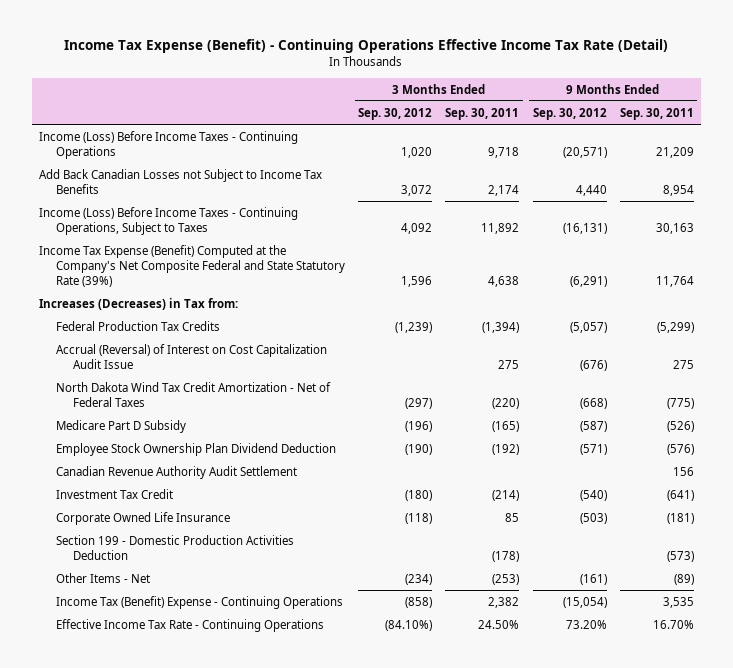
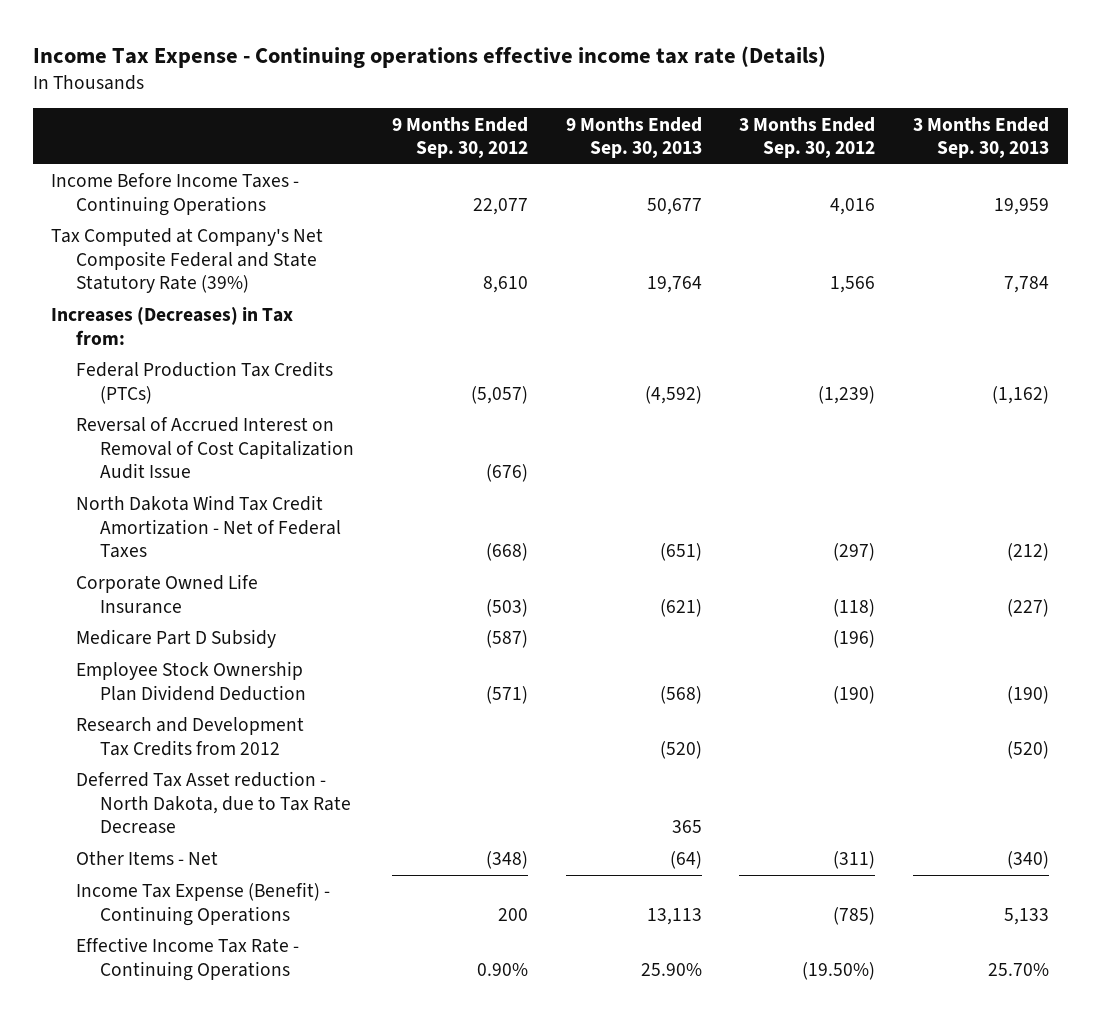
[64,39,669,54] Income Tax Expense (Benefit) - Continuing Operations Effective Income Tax Rate (Detail) -> [32,45,826,68] Income Tax Expense - Continuing operations effective income tax rate (Details)
[445,107,520,120] Sep. 30, 2011 -> none
[620,107,695,120] Sep. 30, 2011 -> none
none -> [565,116,702,159] 9 Months Ended Sep. 30, 2013
none -> [913,116,1050,159] 3 Months Ended Sep. 30, 2013
[38,168,322,194] Add Back Canadian Losses not Subject to Income Tax Benefits -> none
[38,206,298,235] Income (Loss) Before Income Taxes - Continuing Operations, Subject to Taxes -> none
[38,130,298,159] Income (Loss) Before Income Taxes - Continuing Operations -> [51,173,300,216] Income Before Income Taxes - Continuing Operations
[401,146,433,158] 1,020 -> [830,197,876,215] 4,016
[562,146,607,158] (20,571) -> [473,197,529,215] 22,077
[38,244,345,287] Income Tax Expense (Benefit) Computed at the Company's Net Composite Federal and State Statutory Rate (39%) -> [51,228,324,294] Tax Computed at Company's Net Composite Federal and State Statutory Rate (39%)
[401,275,433,287] 1,596 -> [830,276,876,294] 1,566
[569,275,607,287] (6,291) -> [483,276,529,294] 8,610
[55,320,220,331] Federal Production Tax Credits -> [75,361,333,404] Federal Production Tax Credits (PTCs)
[55,343,327,369] Accrual (Reversal) of Interest on Cost Capitalization Audit Issue -> [75,417,355,480] Reversal of Accrued Interest on Removal of Cost Capitalization Audit Issue
[55,511,230,525] Corporate Owned Life Insurance -> [75,574,258,614] Corporate Owned Life Insurance
[55,465,297,479] Canadian Revenue Authority Audit Settlement -> none
[55,488,173,499] Investment Tax Credit -> none
[55,534,294,560] Section 199 - Domestic Production Activities Deduction -> none
none -> [75,717,304,756] Research and Development Tax Credits from 2012
none -> [75,771,352,835] Deferred Tax Asset reduction - North Dakota, due to Tax Rate Decrease
[405,573,433,585] (234) -> [833,851,876,870] (311)
[579,573,607,585] (161) -> [486,851,529,870] (348)
[55,595,343,609] Income Tax (Benefit) Expense - Continuing Operations -> [75,882,330,926] Income Tax Expense (Benefit) - Continuing Operations
[405,596,433,608] (858) -> [833,906,876,925] (785)
[562,596,607,608] (15,054) -> [498,907,529,921] 200
[385,619,433,631] (84.10%) -> [802,961,876,980] (19.50%)
[565,619,607,629] 73.20% -> [477,962,529,976] 0.90%

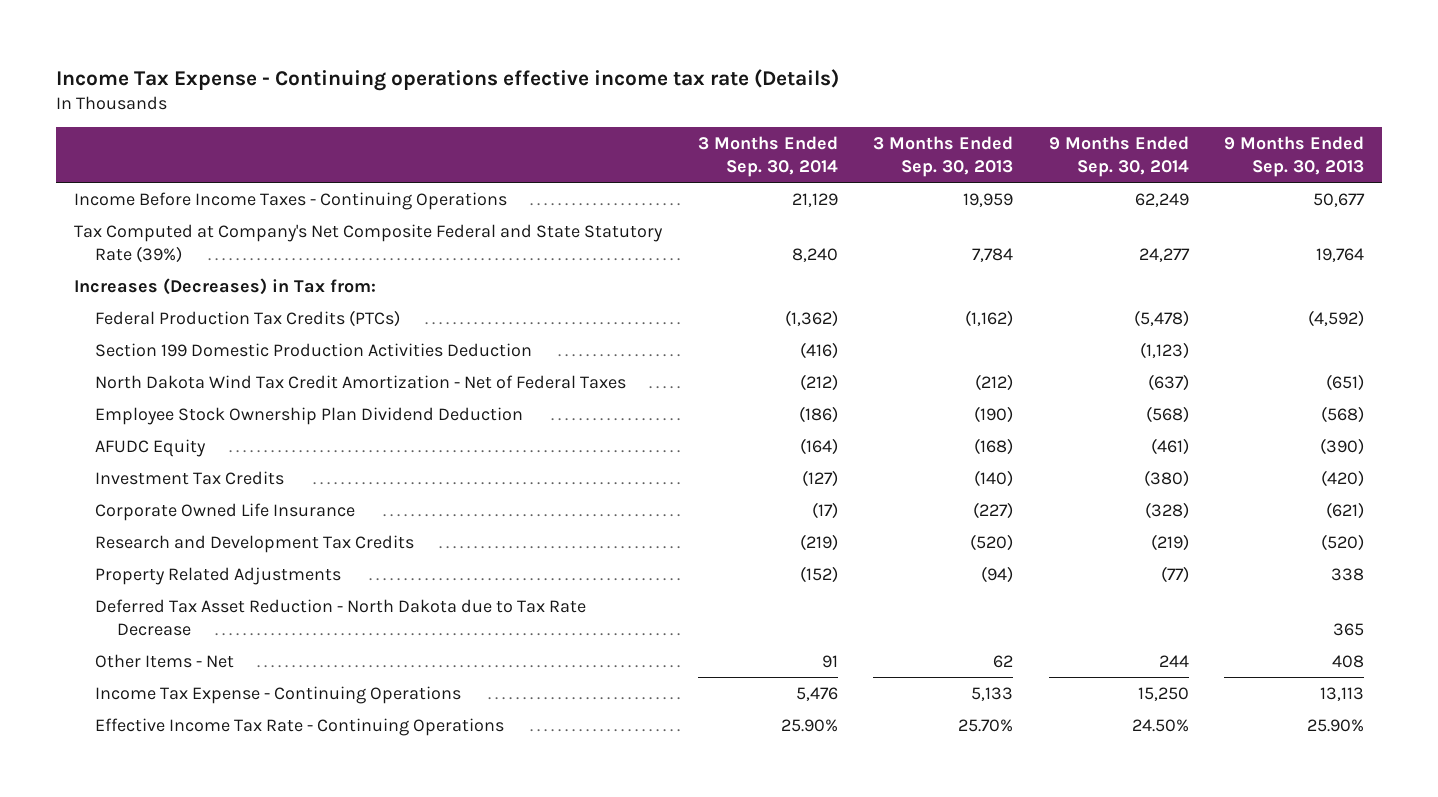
[392,116,529,159] 9 Months Ended Sep. 30, 2012 -> none
[739,116,876,159] 3 Months Ended Sep. 30, 2012 -> none
none -> [697,136,838,177] 3 Months Ended Sep. 30, 2014
none -> [1048,136,1189,177] 9 Months Ended Sep. 30, 2014
[75,417,355,480] Reversal of Accrued Interest on Removal of Cost Capitalization Audit Issue -> none
none -> [95,342,533,357] Section 199 Domestic Production Activities Deduction
[75,629,276,649] Medicare Part D Subsidy -> none
none -> [95,438,207,457] AFUDC Equity
none -> [95,470,285,485] Investment Tax Credits
[75,574,258,614] Corporate Owned Life Insurance -> [95,502,356,521] Corporate Owned Life Insurance
[75,717,304,756] Research and Development Tax Credits from 2012 -> [95,534,415,553] Research and Development Tax Credits
none -> [95,566,342,585] Property Related Adjustments
[75,771,352,835] Deferred Tax Asset reduction - North Dakota, due to Tax Rate Decrease -> [95,598,587,636] Deferred Tax Asset Reduction - North Dakota due to Tax Rate Decrease
[669,851,702,870] (64) -> [1332,654,1365,668] 408
[1007,851,1050,870] (340) -> [993,654,1014,668] 62
[75,882,330,926] Income Tax Expense (Benefit) - Continuing Operations -> [95,685,462,704] Income Tax Expense - Continuing Operations

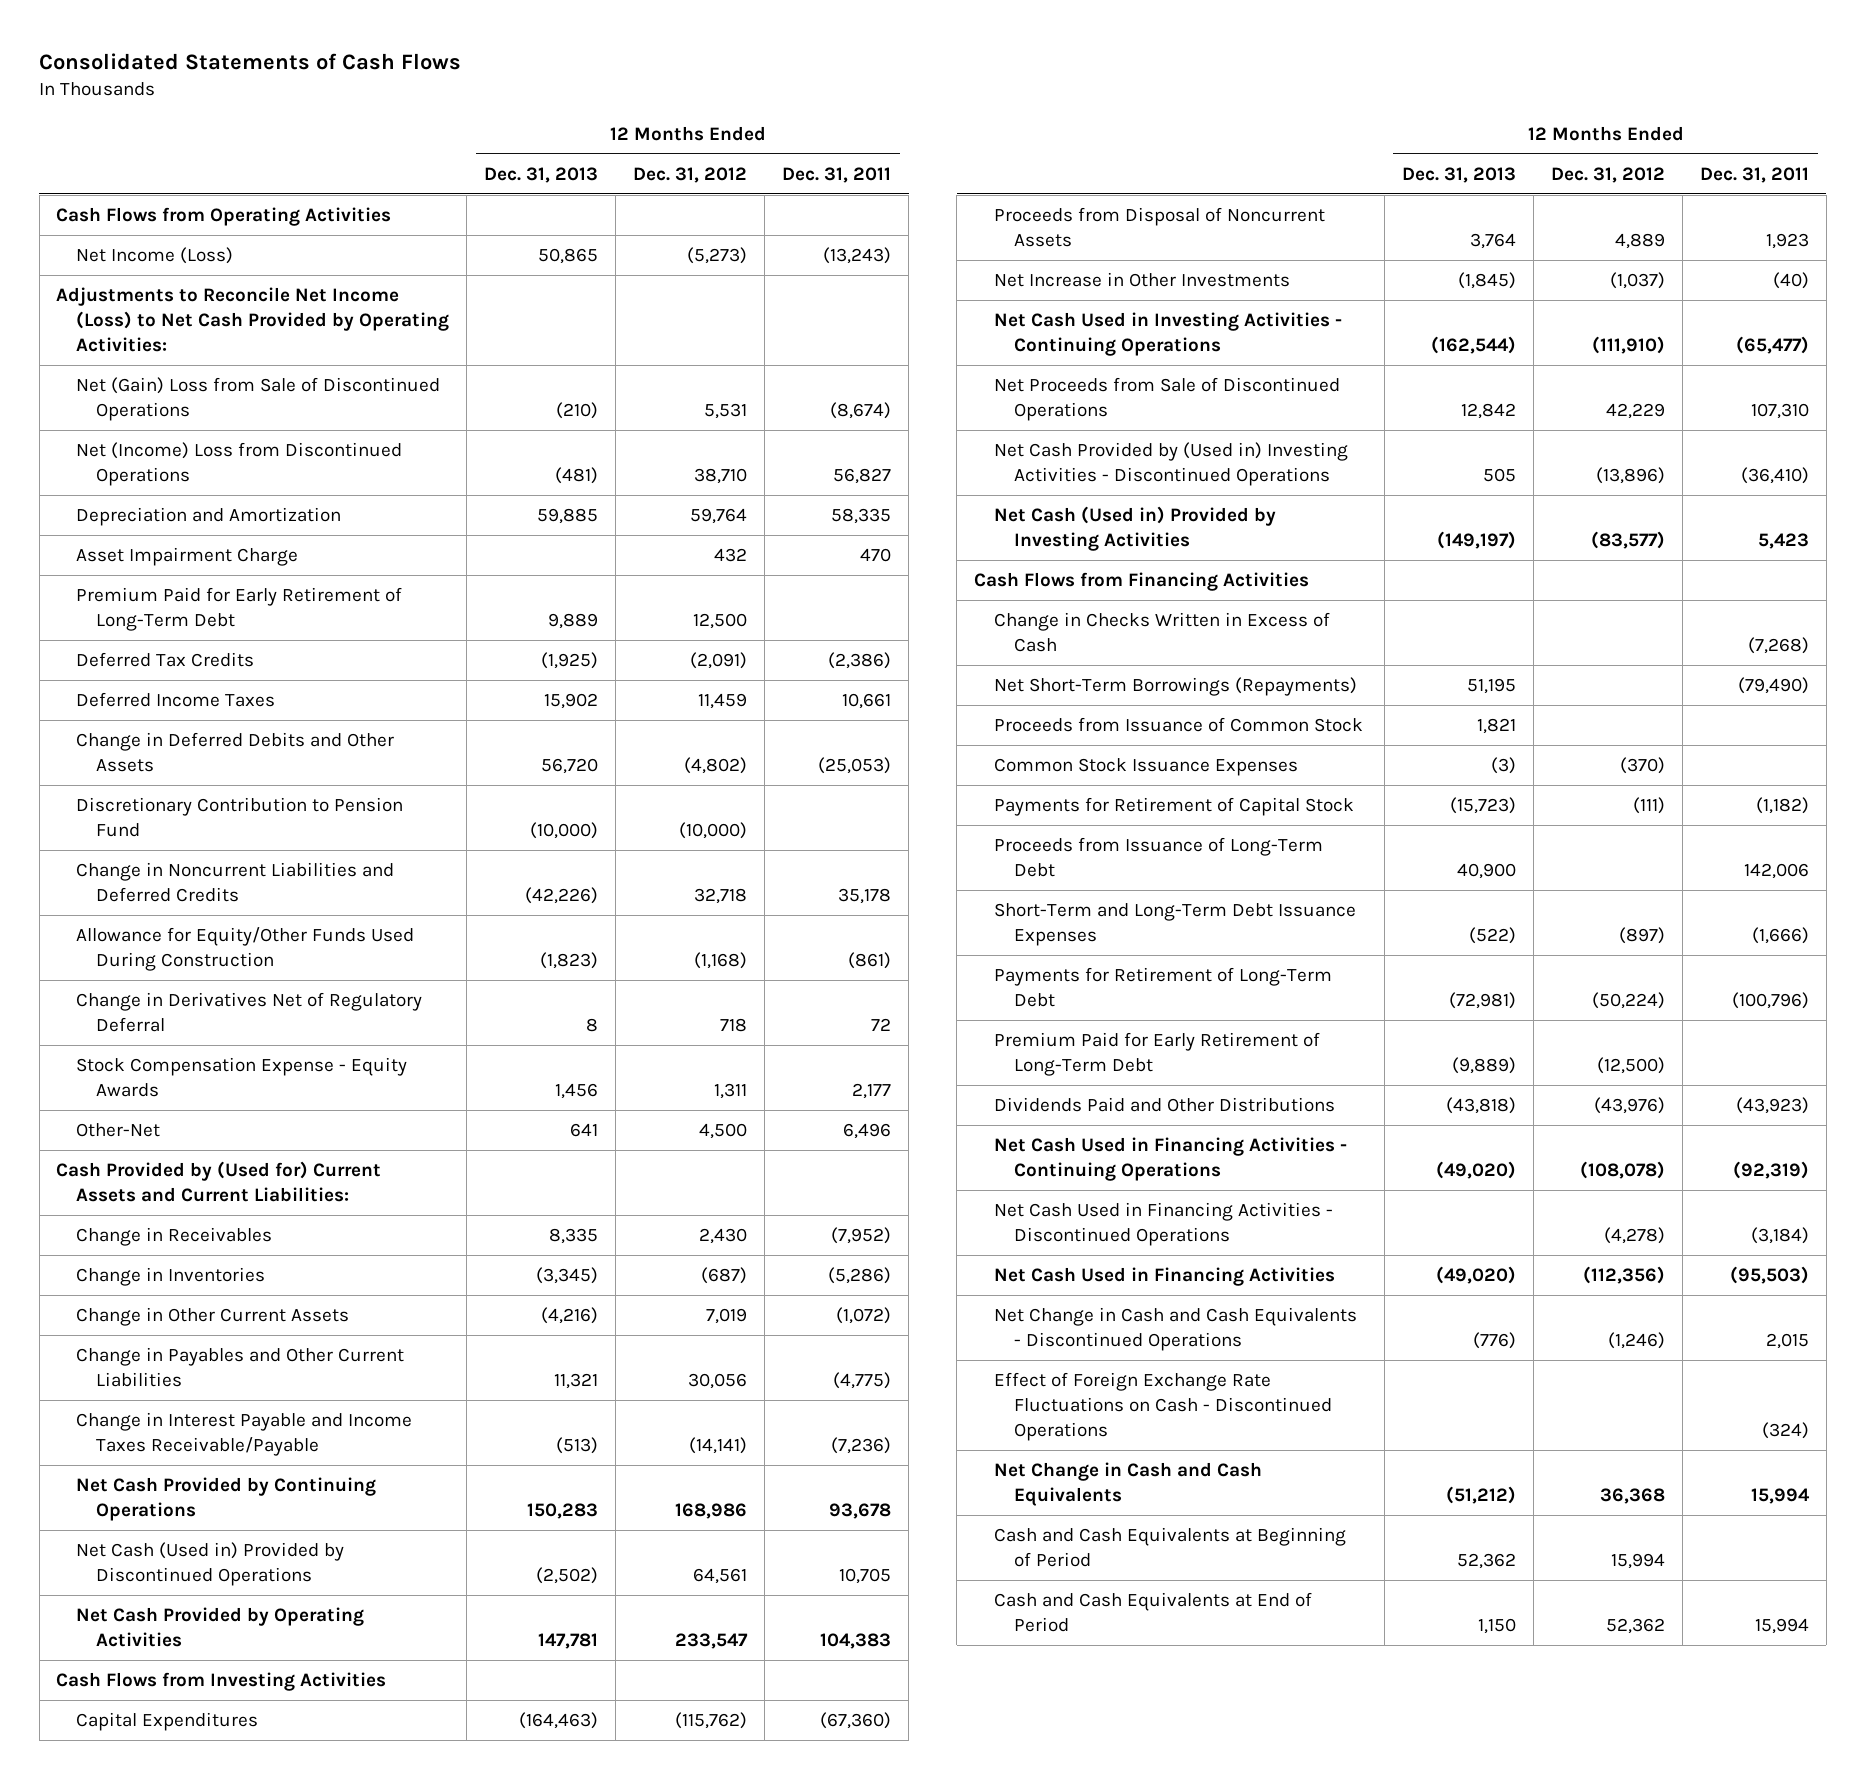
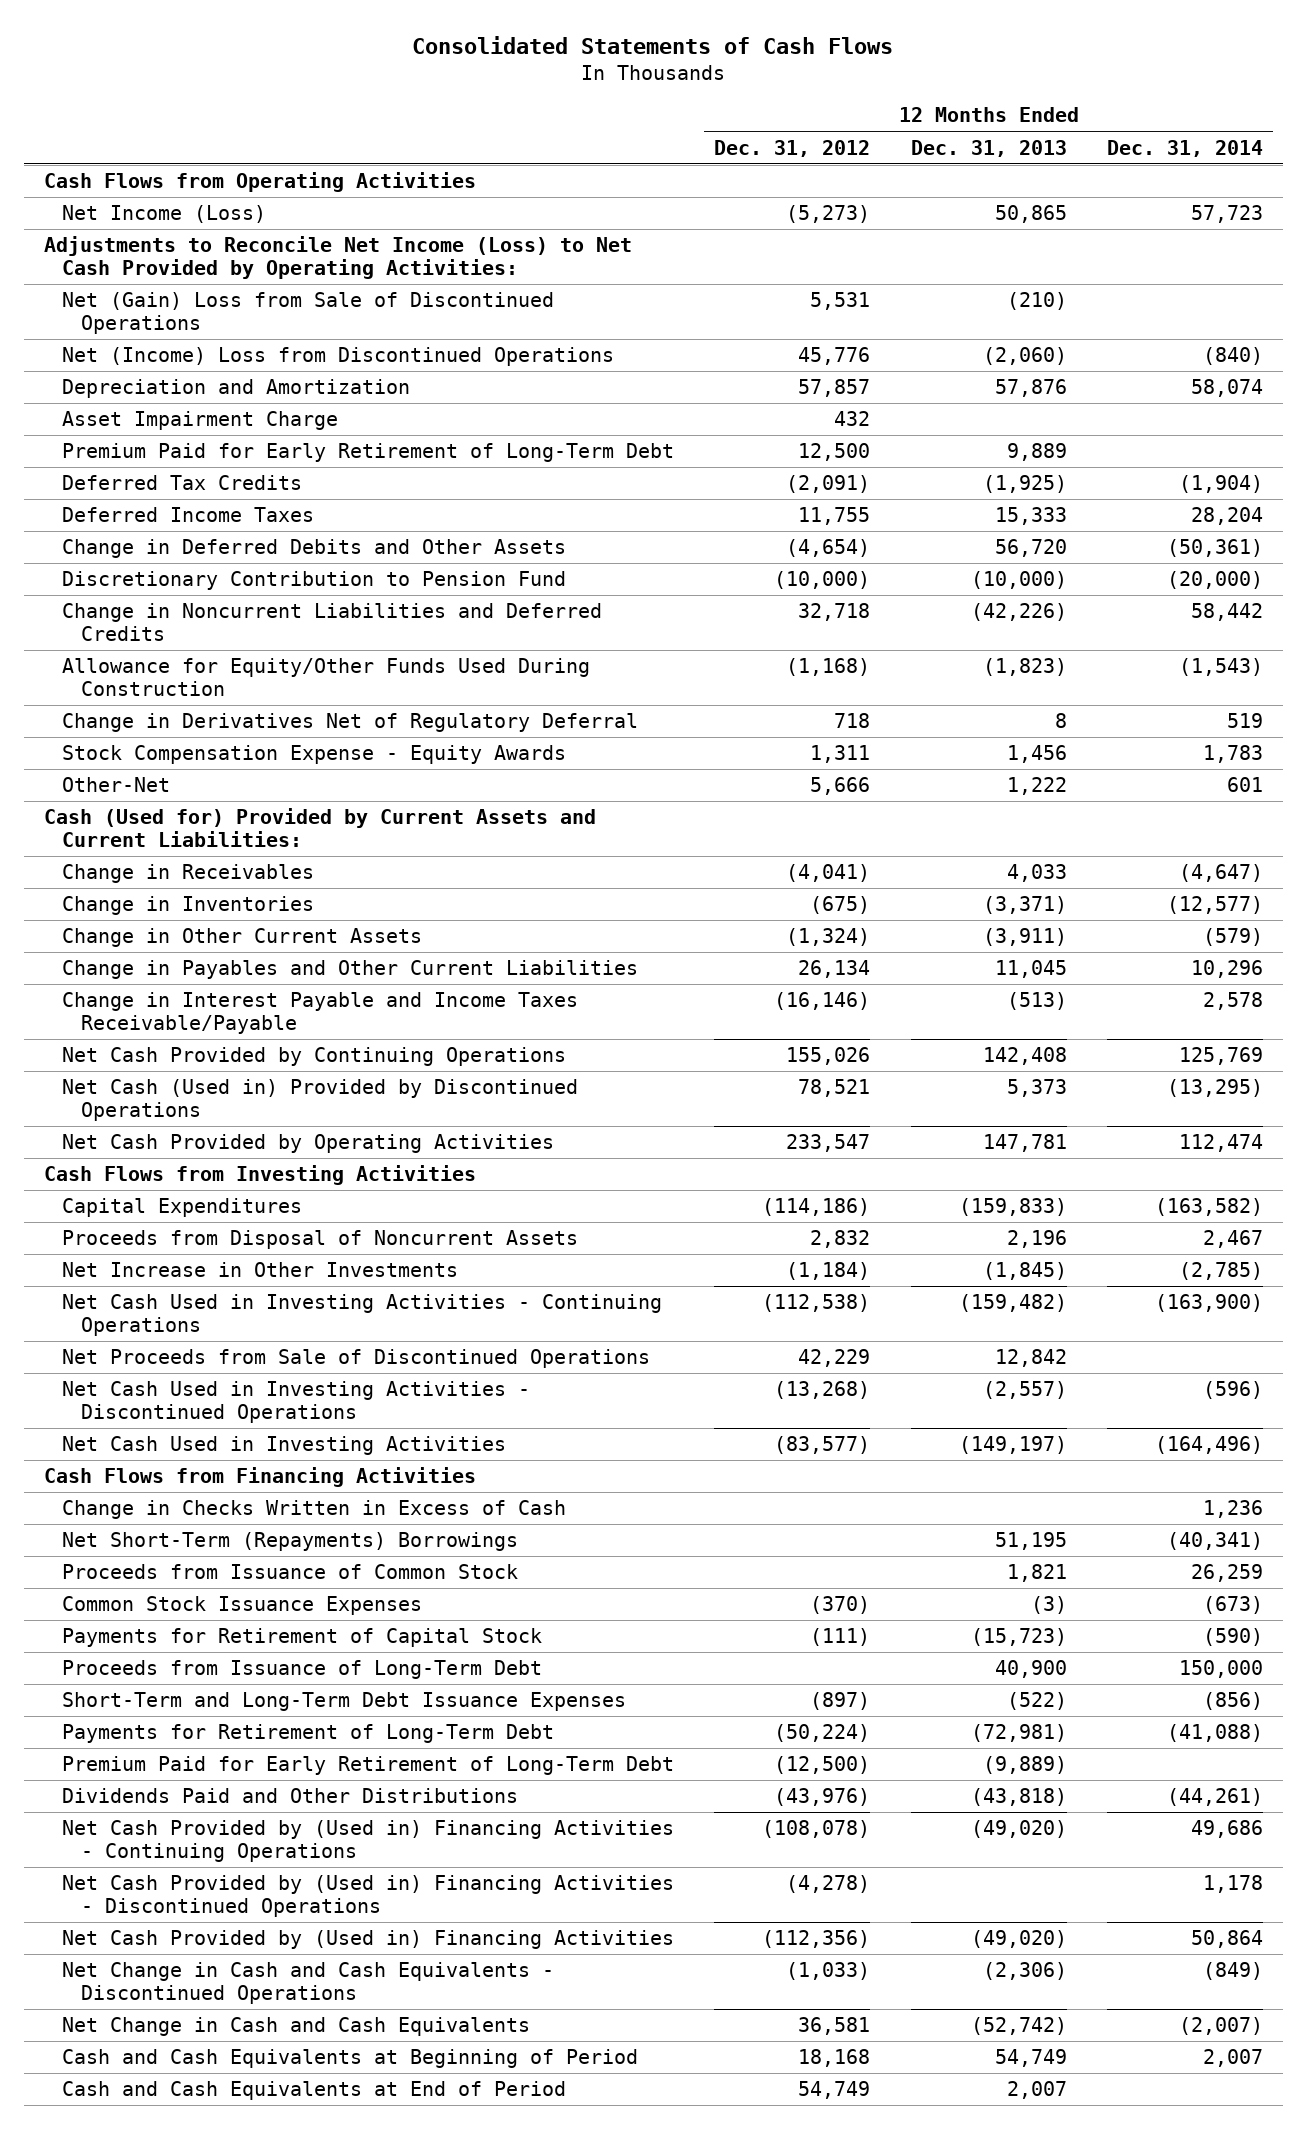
[782,166,892,183] Dec. 31, 2011 -> none
none -> [1106,139,1263,157] Dec. 31, 2014
[555,466,599,484] (481) -> [982,347,1067,366] (2,060)
[694,467,748,484] 38,710 -> [798,347,871,366] 45,776
[537,507,599,524] 59,885 -> [994,379,1067,398] 57,876
[690,507,748,524] 59,764 -> [798,379,871,398] 57,857
[544,692,599,709] 15,902 -> [994,507,1067,526] 15,333
[698,692,748,709] 11,459 -> [798,507,871,526] 11,755
[684,756,748,774] (4,802) -> [786,539,871,558] (4,654)
[570,1122,599,1137] 641 -> [1006,777,1067,796] 1,222
[699,1122,748,1139] 4,500 -> [810,777,871,796] 5,666
[56,1160,382,1202] Cash Provided by (Used for) Current Assets and Current Liabilities: -> [43,808,596,848] Cash (Used for) Provided by Current Assets and Current Liabilities:
[549,1227,599,1244] 8,335 -> [1006,864,1067,883] 4,033
[699,1227,748,1244] 2,430 -> [786,864,871,883] (4,041)
[536,1266,599,1284] (3,345) -> [982,896,1067,915] (3,371)
[701,1266,748,1284] (687) -> [810,896,871,915] (675)
[541,1306,599,1324] (4,216) -> [982,928,1067,947] (3,911)
[706,1307,748,1324] 7,019 -> [786,928,871,947] (1,324)
[554,1372,599,1389] 11,321 -> [994,960,1067,979] 11,045
[688,1372,748,1389] 30,056 -> [798,960,871,979] 26,134
[689,1436,748,1454] (14,141) -> [774,992,871,1011] (16,146)
[527,1502,599,1519] 150,283 -> [982,1047,1067,1066] 142,408
[675,1502,748,1519] 168,986 -> [786,1047,871,1066] 155,026
[536,1566,599,1584] (2,502) -> [1006,1079,1067,1098] 5,373
[693,1567,748,1584] 64,561 -> [798,1079,871,1098] 78,521
[519,1711,599,1729] (164,463) -> [958,1198,1067,1217] (159,833)
[675,1711,748,1729] (115,762) -> [762,1198,871,1217] (114,186)
[1470,232,1517,249] 3,764 -> [1006,1230,1067,1249] 2,196
[1615,232,1666,249] 4,889 -> [810,1230,871,1249] 2,832
[1610,271,1666,289] (1,037) -> [786,1262,871,1281] (1,184)
[1431,335,1517,354] (162,544) -> [958,1294,1067,1313] (159,482)
[1592,335,1666,354] (111,910) -> [762,1294,871,1313] (112,538)
[994,441,1349,486] Net Cash Provided by (Used in) Investing Activities - Discontinued Operations -> [62,1381,531,1424] Net Cash Used in Investing Activities - Discontinued Operations
[1483,467,1517,482] 505 -> [982,1381,1067,1400] (2,557)
[1596,466,1666,484] (13,896) -> [774,1381,871,1400] (13,268)
[994,505,1277,551] Net Cash (Used in) Provided by Investing Activities -> [62,1436,507,1456] Net Cash Used in Investing Activities
[994,676,1358,696] Net Short-Term Borrowings (Repayments) -> [62,1532,519,1552] Net Short-Term (Repayments) Borrowings
[994,1371,1332,1441] Effect of Foreign Exchange Rate Fluctuations on Cash - Discontinued Operations -> none
[994,1136,1348,1181] Net Cash Used in Financing Activities - Continuing Operations -> [62,1820,675,1863] Net Cash Provided by (Used in) Financing Activities - Continuing Operations
[994,1201,1334,1246] Net Cash Used in Financing Activities - Discontinued Operations -> [62,1875,675,1918] Net Cash Provided by (Used in) Financing Activities - Discontinued Operations
[994,1266,1336,1286] Net Cash Used in Financing Activities -> [62,1930,675,1950] Net Cash Provided by (Used in) Financing Activities
[1473,1331,1517,1349] (776) -> [982,1962,1067,1981] (2,306)
[1608,1331,1666,1349] (1,246) -> [786,1962,871,1981] (1,033)
[1446,1485,1517,1504] (51,212) -> [970,2017,1067,2036] (52,742)
[1600,1487,1666,1504] 36,368 -> [798,2017,871,2036] 36,581
[1457,1552,1517,1569] 52,362 -> [994,2049,1067,2068] 54,749
[1611,1552,1666,1569] 15,994 -> [798,2049,871,2068] 18,168
[1478,1617,1517,1634] 1,150 -> [1006,2081,1067,2100] 2,007
[1606,1617,1666,1634] 52,362 -> [798,2081,871,2100] 54,749

